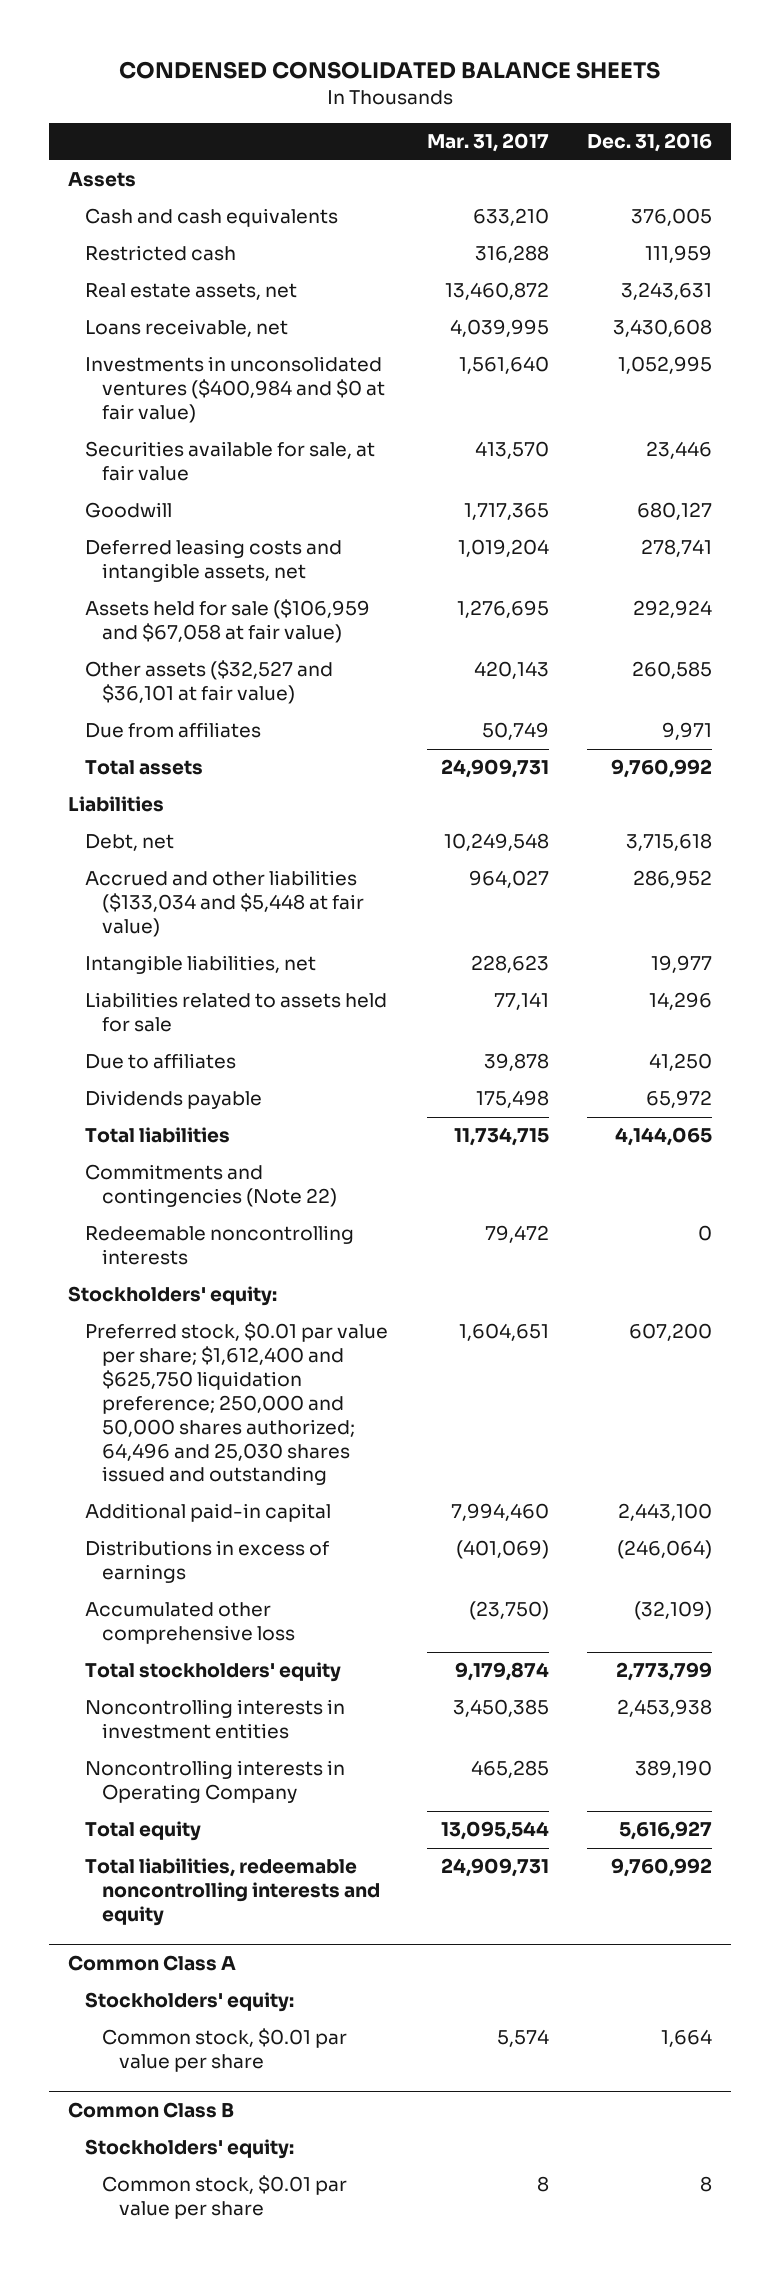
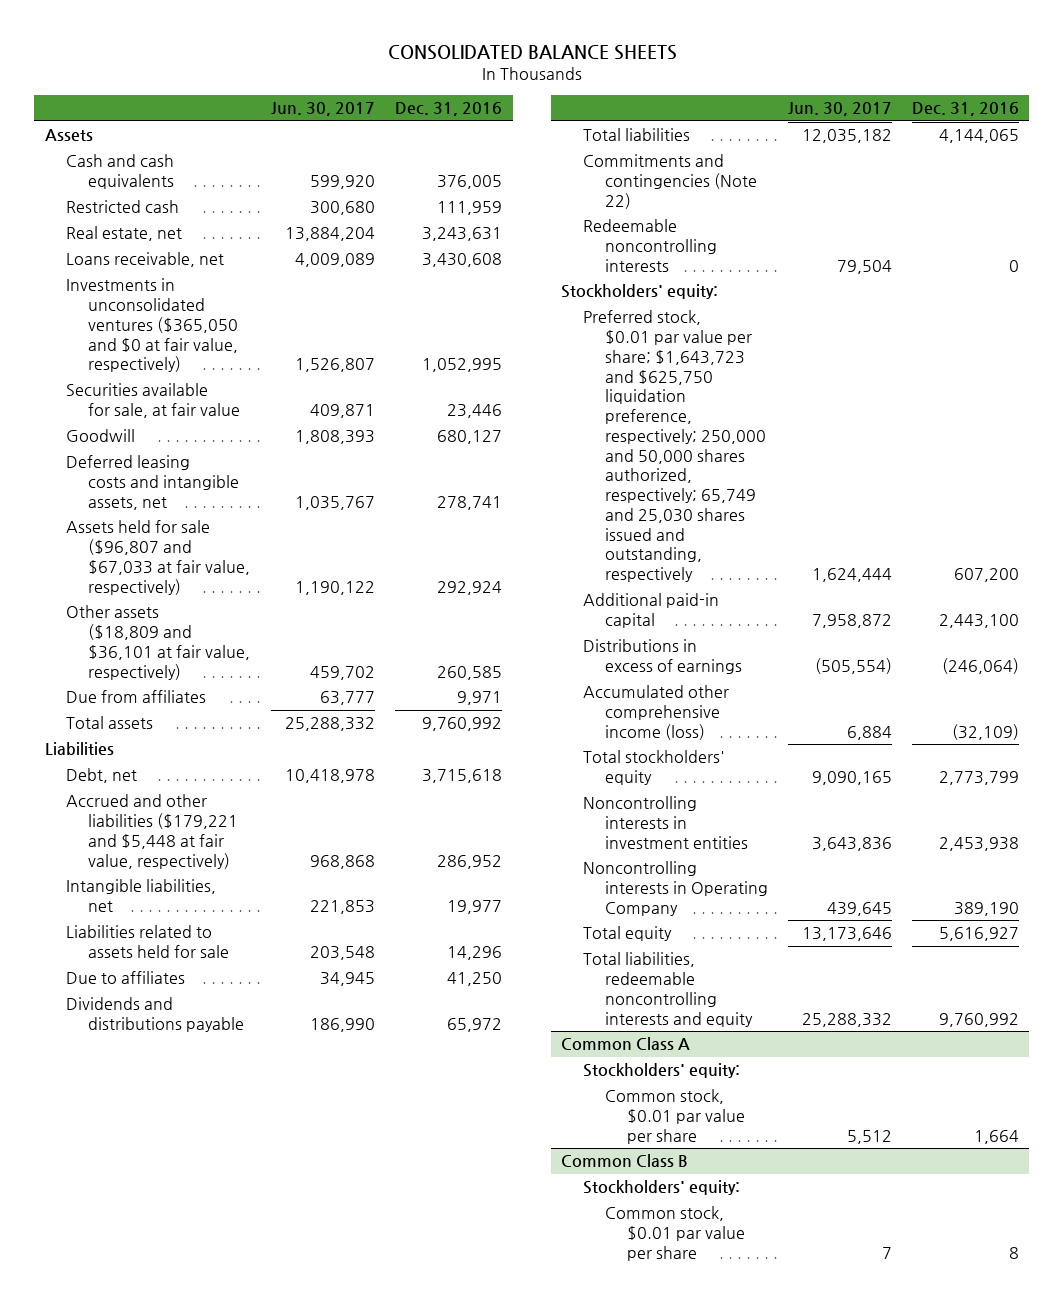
[119,61,661,80] CONDENSED CONSOLIDATED BALANCE SHEETS -> [387,45,677,61] CONSOLIDATED BALANCE SHEETS
[426,133,549,153] Mar. 31, 2017 -> none
none -> [271,101,376,116] Jun. 30, 2017
[85,283,298,301] Real estate assets, net -> [66,226,183,242] Real estate, net
[85,356,386,424] Investments in unconsolidated ventures ($400,984 and $0 at fair value) -> [66,278,239,373] Investments in unconsolidated ventures ($365,050 and $0 at fair value, respectively)
[85,599,371,644] Assets held for sale ($106,959 and $67,058 at fair value) -> [66,520,251,595] Assets held for sale ($96,807 and $67,033 at fair value, respectively)
[85,660,334,705] Other assets ($32,527 and $36,101 at fair value) -> [66,605,251,680] Other assets ($18,809 and $36,101 at fair value, respectively)
[85,870,365,938] Accrued and other liabilities ($133,034 and $5,448 at fair value) -> [66,794,239,869] Accrued and other liabilities ($179,221 and $5,448 at fair value, respectively)
[85,1090,263,1110] Dividends payable -> [66,997,245,1033] Dividends and distributions payable
[85,1322,389,1486] Preferred stock, $0.01 par value per share; $1,612,400 and $625,750 liquidation preference; 250,000 and 50,000 shares authorized; 64,496 and 25,030 shares issued and outstanding -> [583,310,766,583] Preferred stock, $0.01 par value per share; $1,643,723 and $625,750 liquidation preference, respectively; 250,000 and 50,000 shares authorized, respectively; 65,749 and 25,030 shares issued and outstanding, respectively
[85,1602,296,1645] Accumulated other comprehensive loss -> [583,685,730,740] Accumulated other comprehensive income (loss)

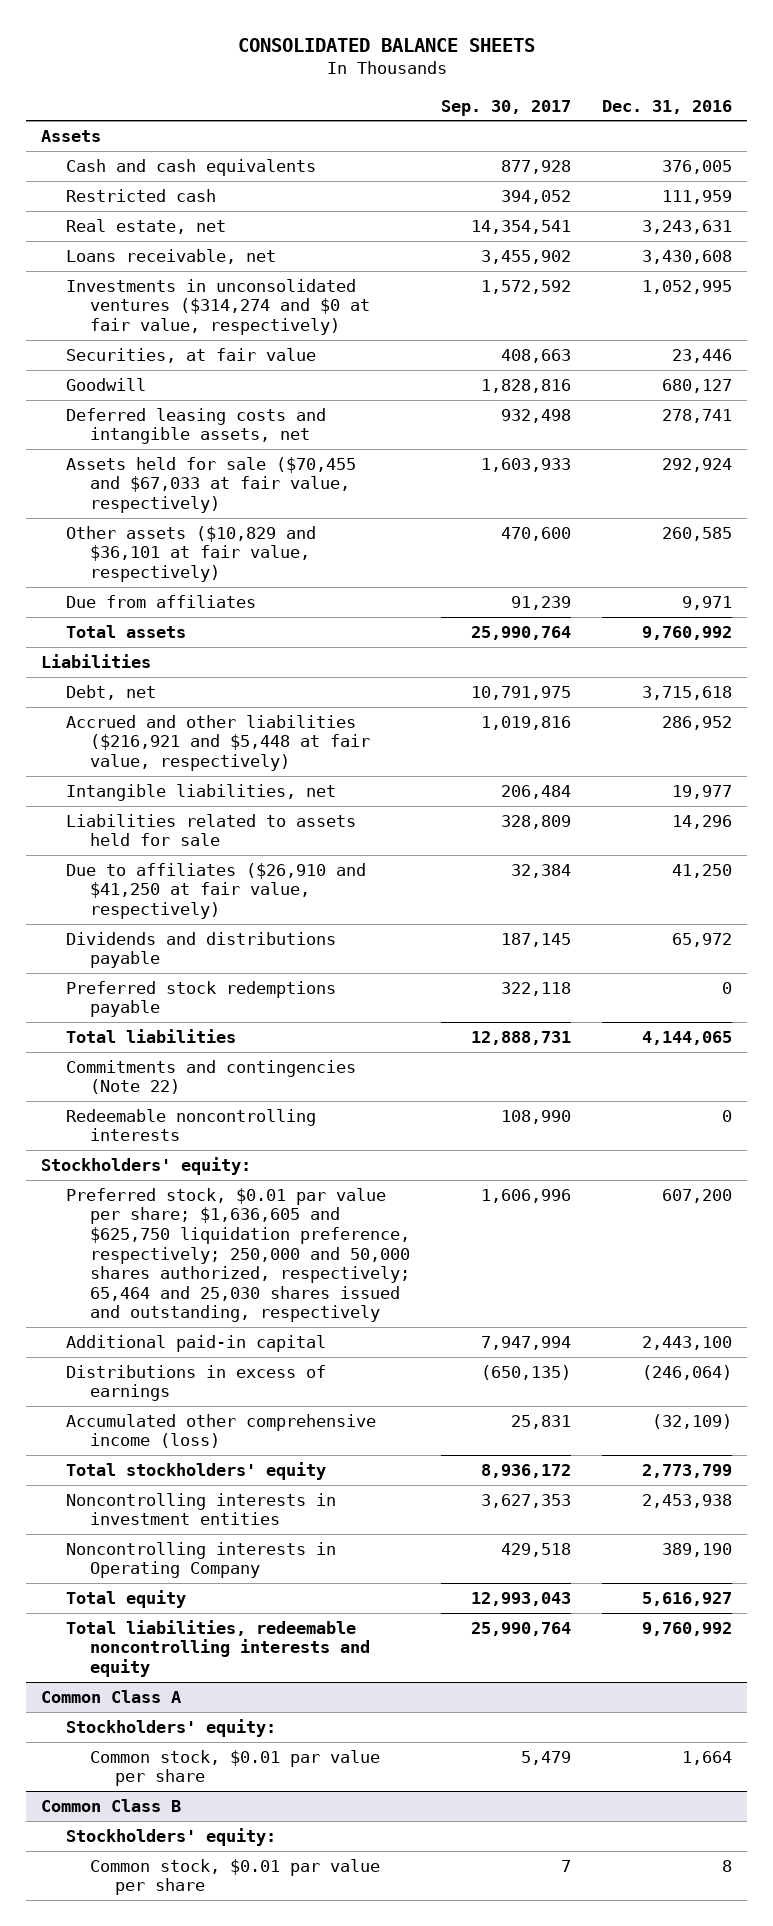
[271,101,376,116] Jun. 30, 2017 -> none
none -> [440,99,571,116] Sep. 30, 2017
[66,278,239,373] Investments in unconsolidated ventures ($365,050 and $0 at fair value, respectively) -> [65,278,371,336] Investments in unconsolidated ventures ($314,274 and $0 at fair value, respectively)
[66,383,241,419] Securities available for sale, at fair value -> [65,347,316,363] Securities, at fair value
[66,520,251,595] Assets held for sale ($96,807 and $67,033 at fair value, respectively) -> [65,456,356,514] Assets held for sale ($70,455 and $67,033 at fair value, respectively)
[66,605,251,680] Other assets ($18,809 and $36,101 at fair value, respectively) -> [65,525,316,583] Other assets ($10,829 and $36,101 at fair value, respectively)
[66,794,239,869] Accrued and other liabilities ($179,221 and $5,448 at fair value, respectively) -> [65,714,371,772] Accrued and other liabilities ($216,921 and $5,448 at fair value, respectively)
[66,971,186,985] Due to affiliates -> [65,862,366,920] Due to affiliates ($26,910 and $41,250 at fair value, respectively)
none -> [65,980,336,1018] Preferred stock redemptions payable
[583,310,766,583] Preferred stock, $0.01 par value per share; $1,643,723 and $625,750 liquidation preference, respectively; 250,000 and 50,000 shares authorized, respectively; 65,749 and 25,030 shares issued and outstanding, respectively -> [65,1187,411,1323] Preferred stock, $0.01 par value per share; $1,636,605 and $625,750 liquidation preference, respectively; 250,000 and 50,000 shares authorized, respectively; 65,464 and 25,030 shares issued and outstanding, respectively

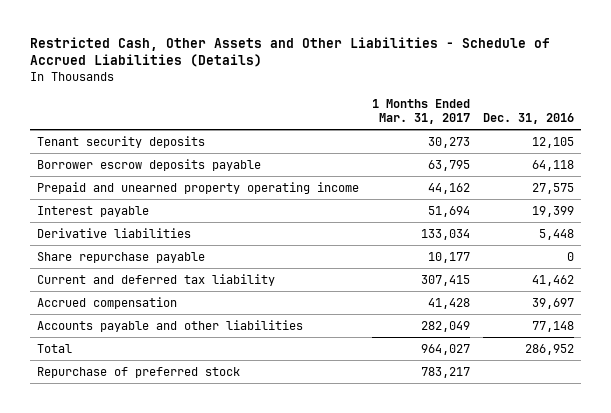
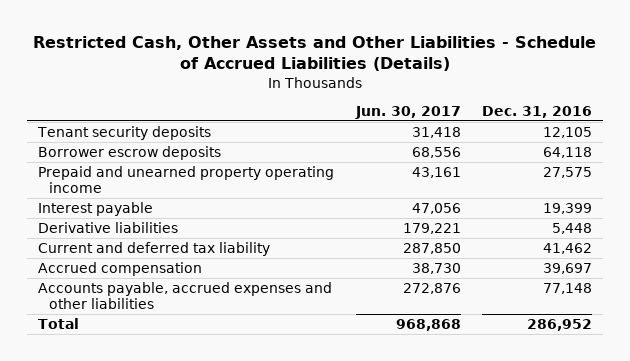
[372,98,471,124] 1 Months Ended Mar. 31, 2017 -> none
none -> [354,106,461,120] Jun. 30, 2017
[36,158,261,171] Borrower escrow deposits payable -> [38,145,222,160] Borrower escrow deposits
[36,251,205,263] Share repurchase payable -> none
[36,319,303,332] Accounts payable and other liabilities -> [38,281,333,309] Accounts payable, accrued expenses and other liabilities
[36,366,240,378] Repurchase of preferred stock -> none

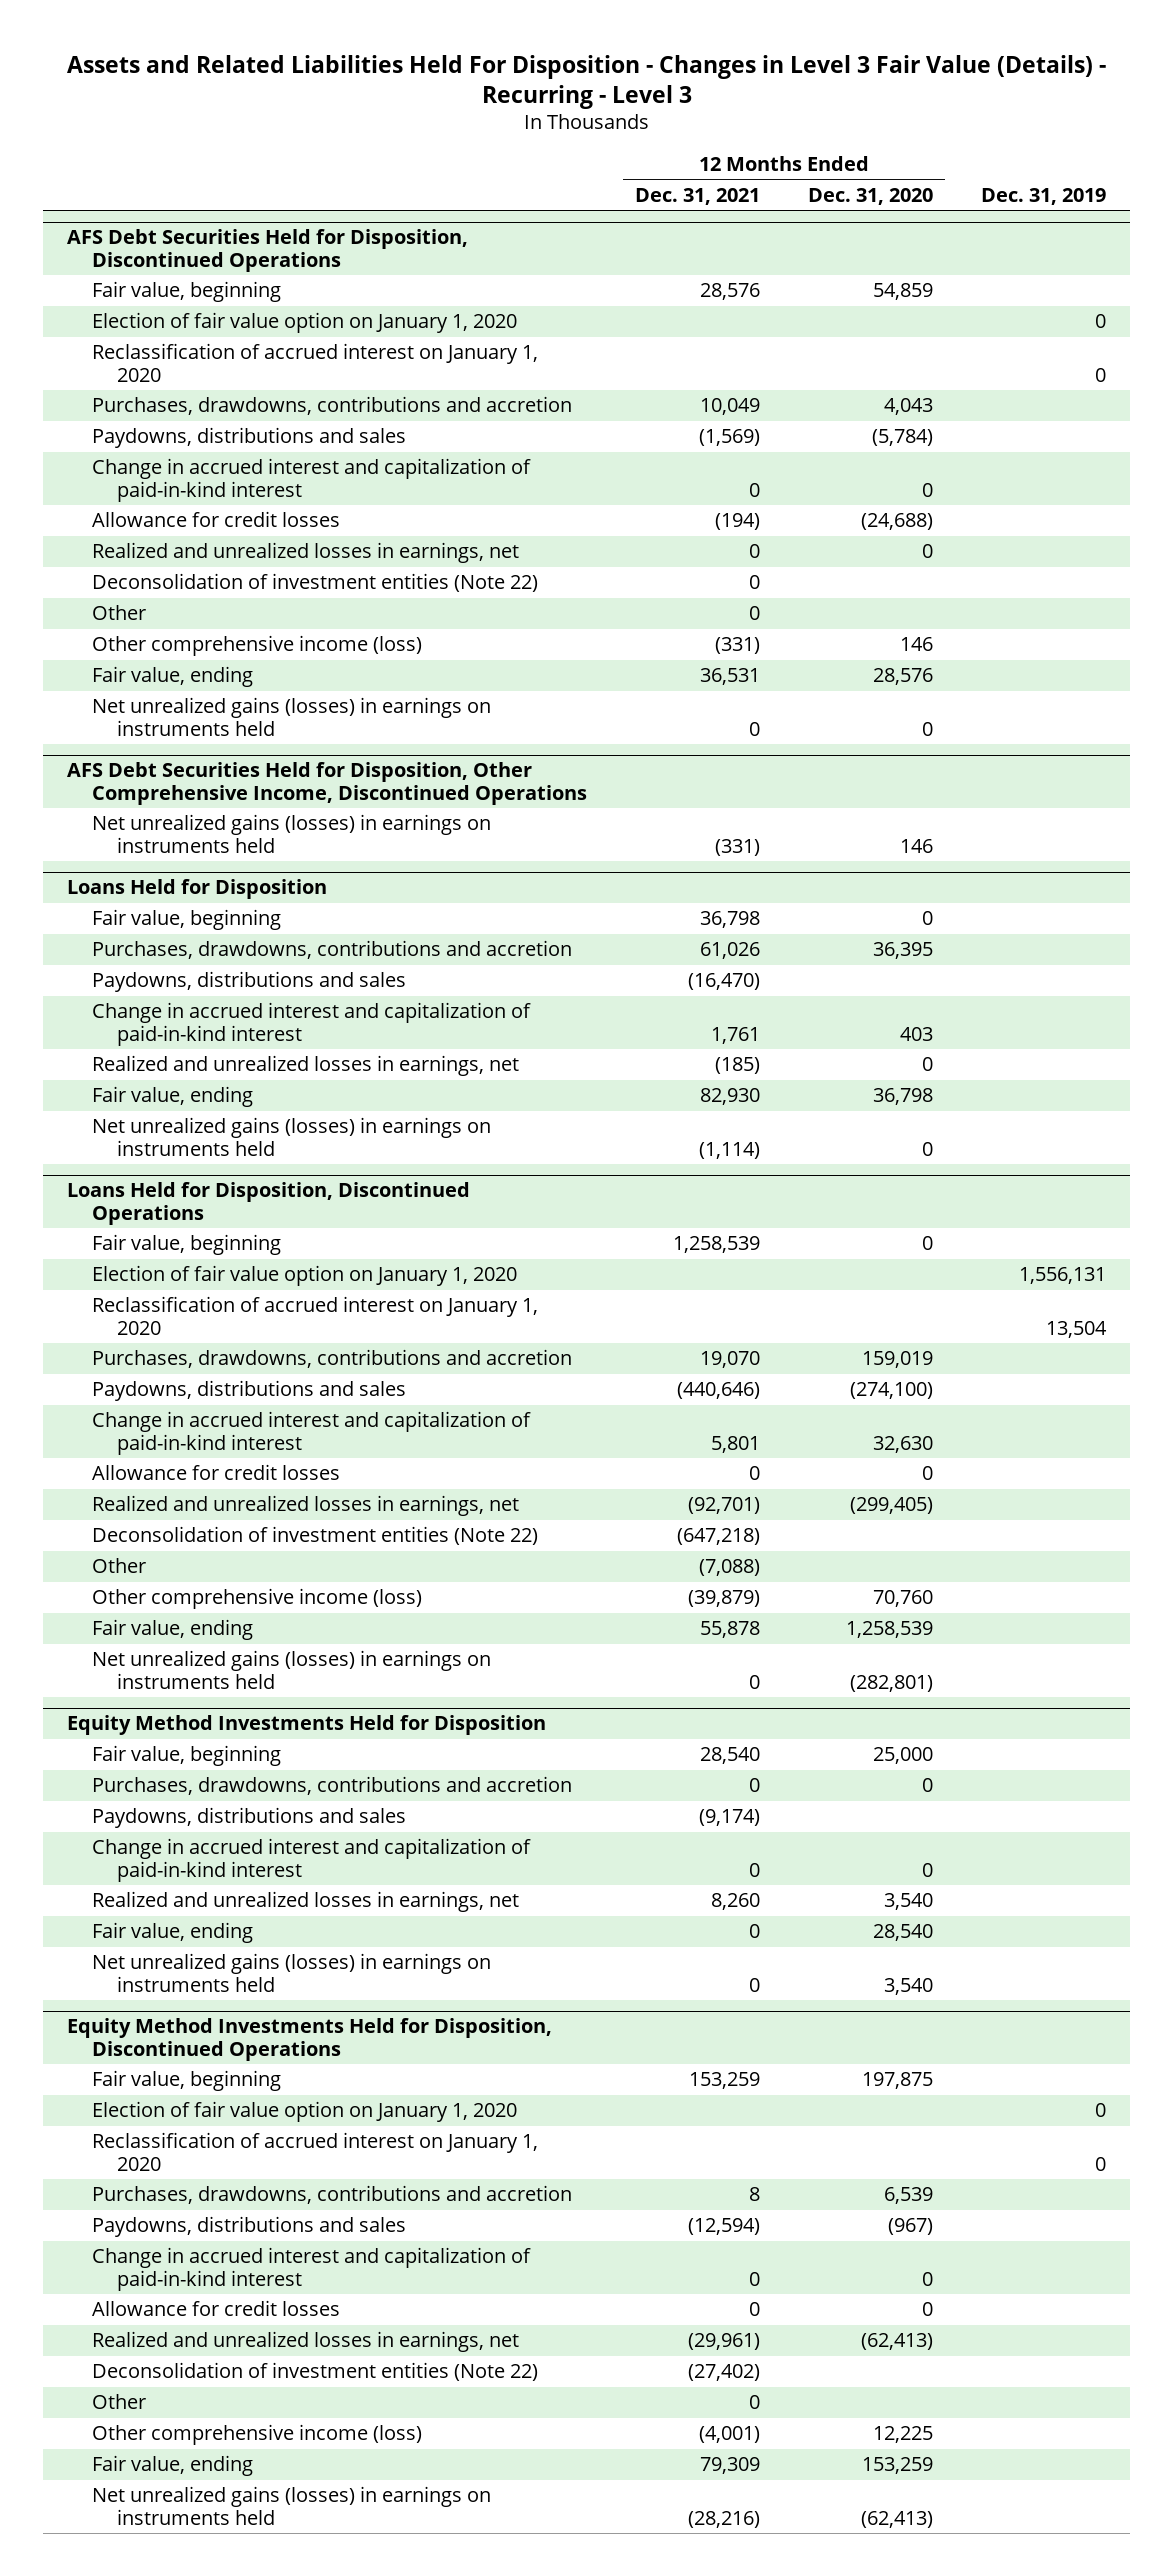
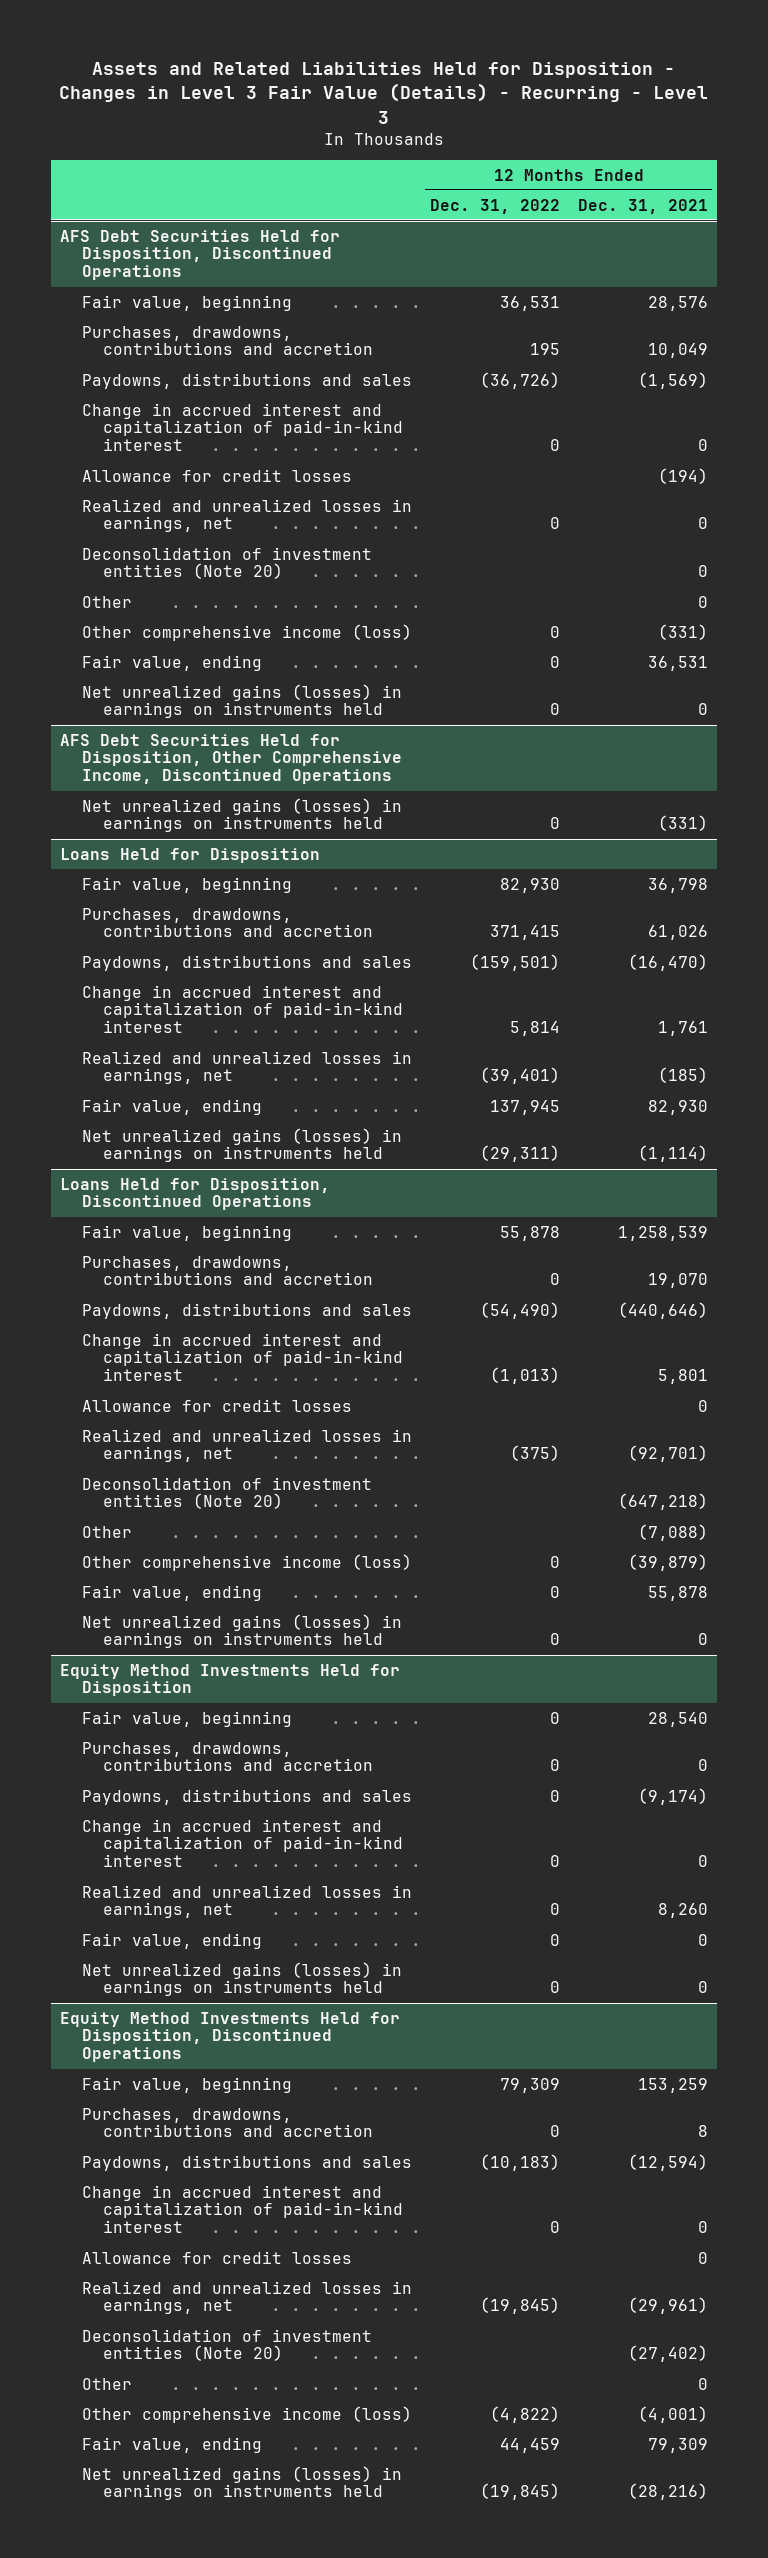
[66,54,1106,110] Assets and Related Liabilities Held For Disposition - Changes in Level 3 Fair Value (Details) - Recurring - Level 3 -> [59,62,709,124] Assets and Related Liabilities Held for Disposition - Changes in Level 3 Fair Value (Details) - Recurring - Level 3
[808,187,934,205] Dec. 31, 2020 -> none
[981,187,1107,205] Dec. 31, 2019 -> none
none -> [429,198,560,214] Dec. 31, 2022
[91,312,517,334] Election of fair value option on January 1, 2020 -> none
[91,343,538,382] Reclassification of accrued interest on January 1, 2020 -> none
[91,573,538,593] Deconsolidation of investment entities (Note 22) -> [81,546,372,580] Deconsolidation of investment entities (Note 20)
[91,1265,517,1287] Election of fair value option on January 1, 2020 -> none
[91,1296,538,1335] Reclassification of accrued interest on January 1, 2020 -> none
[91,1526,538,1546] Deconsolidation of investment entities (Note 22) -> [81,1476,372,1510] Deconsolidation of investment entities (Note 20)
[91,2101,517,2123] Election of fair value option on January 1, 2020 -> none
[91,2132,538,2171] Reclassification of accrued interest on January 1, 2020 -> none
[91,2362,538,2382] Deconsolidation of investment entities (Note 22) -> [81,2328,372,2362] Deconsolidation of investment entities (Note 20)

